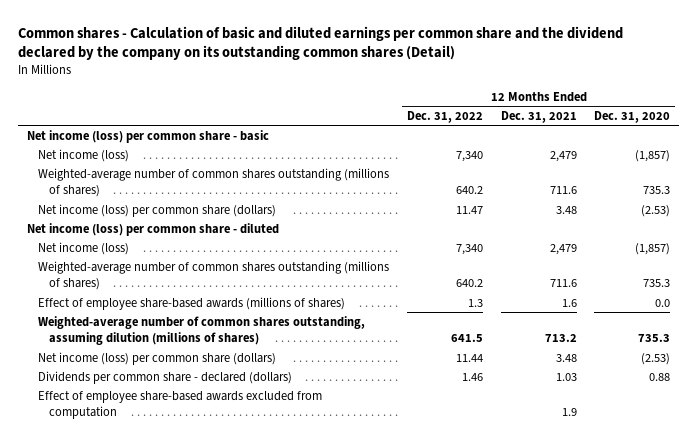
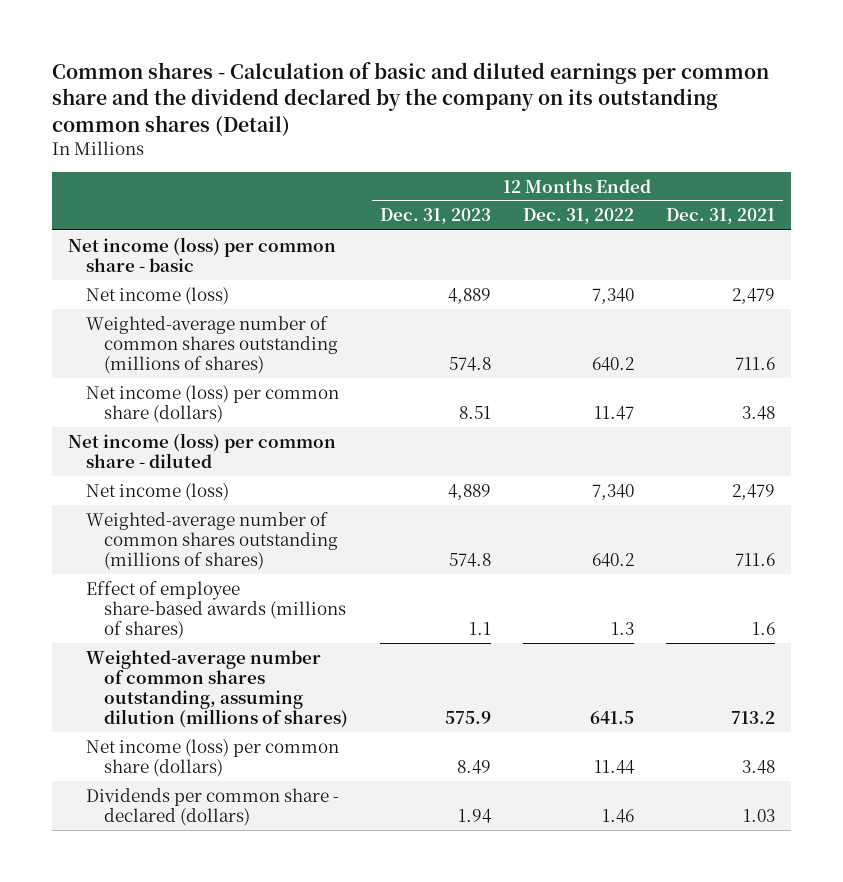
[594,110,671,123] Dec. 31, 2020 -> none
none -> [379,208,491,225] Dec. 31, 2023
[38,390,323,420] Effect of employee share-based awards excluded from computation -> none

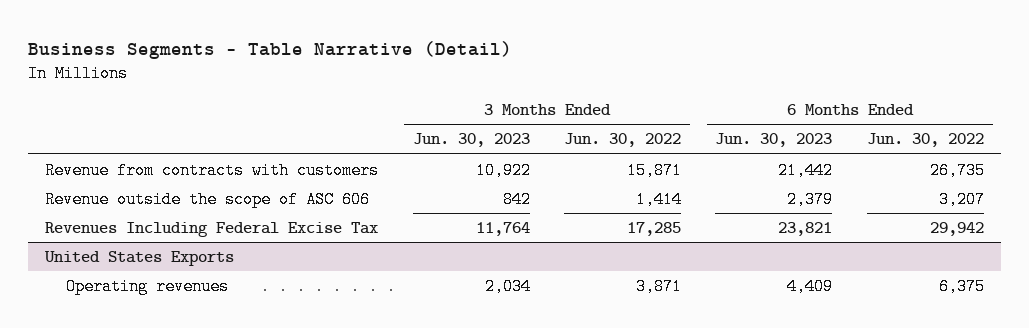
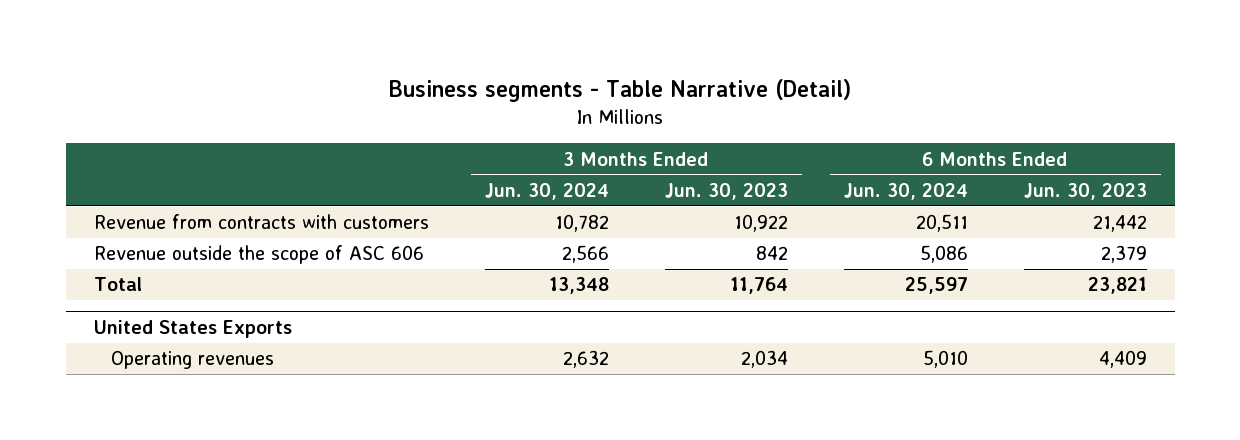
[27,40,512,59] Business Segments - Table Narrative (Detail) -> [389,78,852,102] Business segments - Table Narrative (Detail)
[564,133,682,148] Jun. 30, 2022 -> none
[866,133,984,148] Jun. 30, 2022 -> none
none -> [484,182,609,200] Jun. 30, 2024
none -> [843,182,968,200] Jun. 30, 2024
[45,221,379,237] Revenues Including Federal Excise Tax -> [93,277,142,292] Total

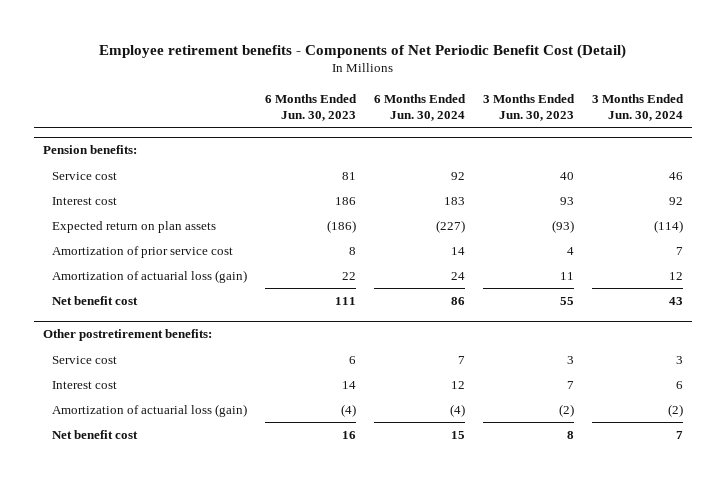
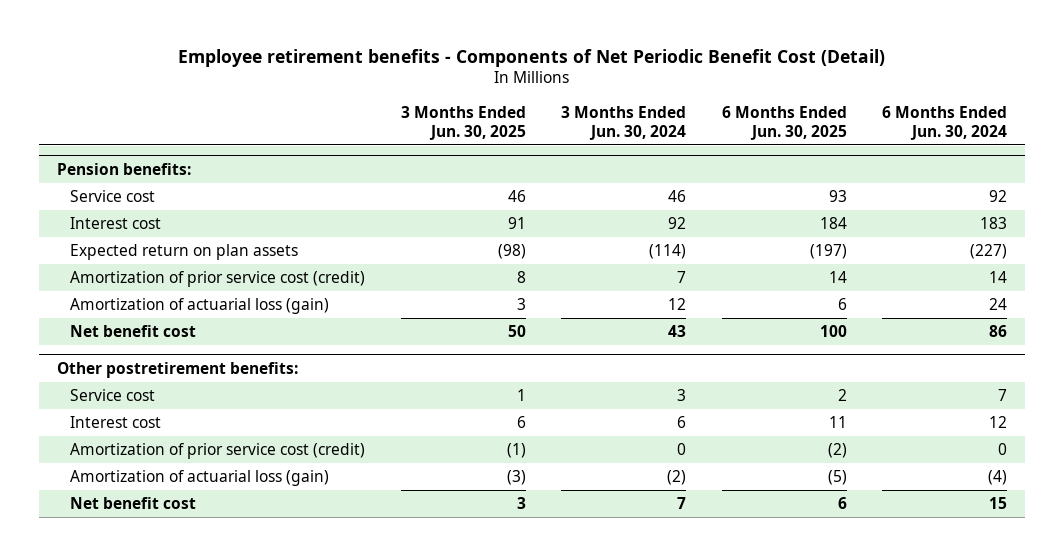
[265,93,358,122] 6 Months Ended Jun. 30, 2023 -> none
[482,93,575,122] 3 Months Ended Jun. 30, 2023 -> none
none -> [400,105,526,140] 3 Months Ended Jun. 30, 2025
none -> [721,105,847,140] 6 Months Ended Jun. 30, 2025
[52,245,234,258] Amortization of prior service cost -> [70,271,366,288] Amortization of prior service cost (credit)
none -> [70,443,366,460] Amortization of prior service cost (credit)

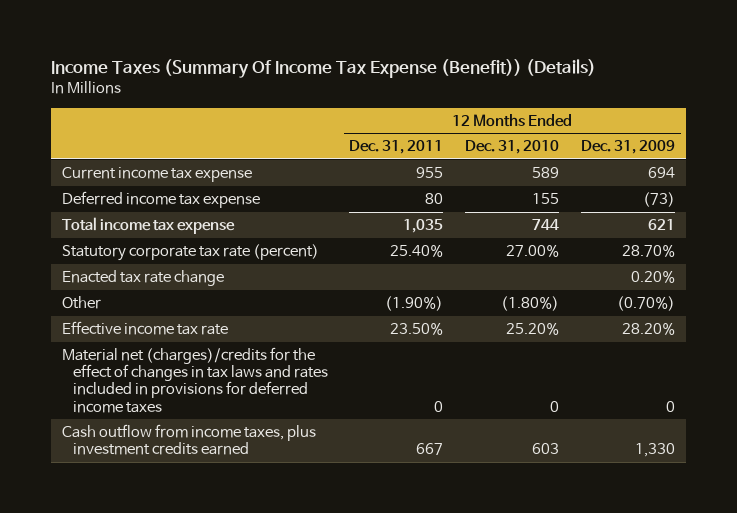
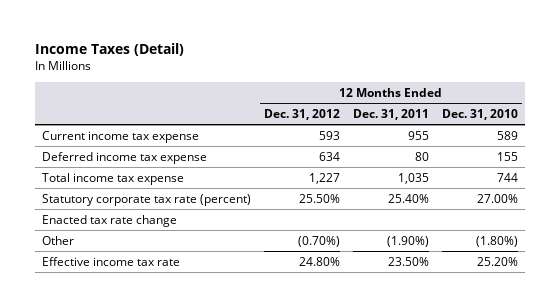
[50,59,596,79] Income Taxes (Summary Of Income Tax Expense (Benefit)) (Details) -> [34,42,184,56] Income Taxes (Detail)
[581,140,676,155] Dec. 31, 2009 -> none
none -> [263,109,340,121] Dec. 31, 2012
[61,347,328,413] Material net (charges)/credits for the effect of changes in tax laws and rates included in provisions for deferred income taxes -> none
[61,424,316,456] Cash outflow from income taxes, plus investment credits earned -> none

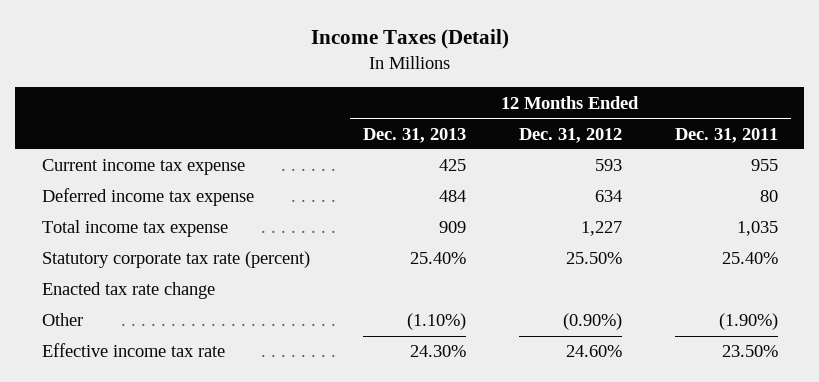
[442,109,519,121] Dec. 31, 2010 -> none
none -> [362,127,466,143] Dec. 31, 2013
[297,235,340,247] (0.70%) -> [562,313,622,331] (0.90%)
[298,256,340,266] 24.80% -> [565,345,622,358] 24.60%

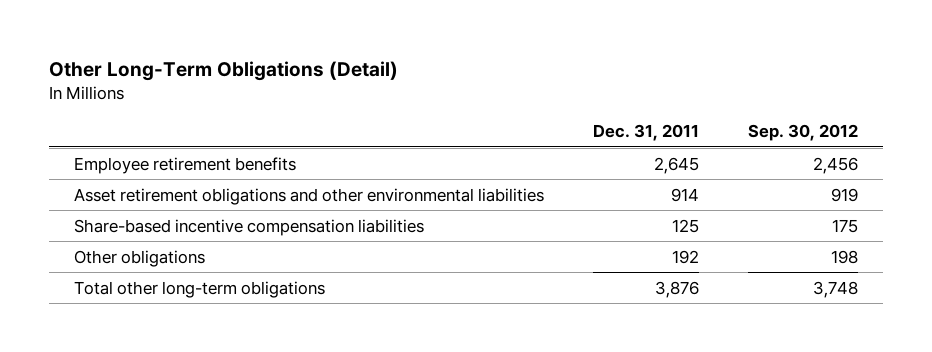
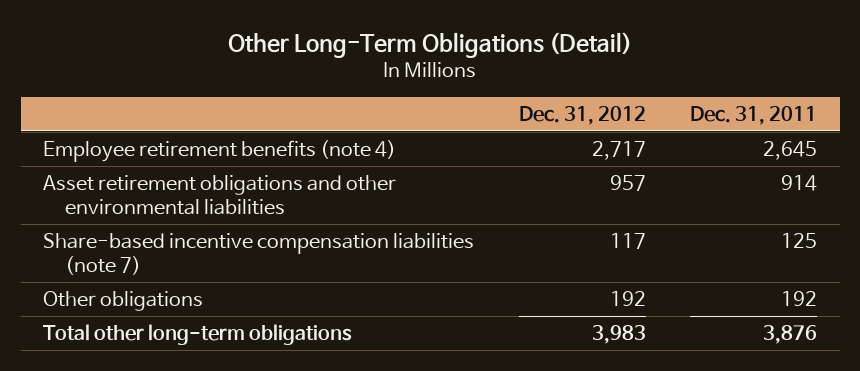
[748,124,859,142] Sep. 30, 2012 -> none
none -> [518,105,646,125] Dec. 31, 2012
[73,156,296,174] Employee retirement benefits -> [42,140,396,163] Employee retirement benefits (note 4)
[73,218,424,236] Share-based incentive compensation liabilities -> [42,233,474,276] Share-based incentive compensation liabilities (note 7)

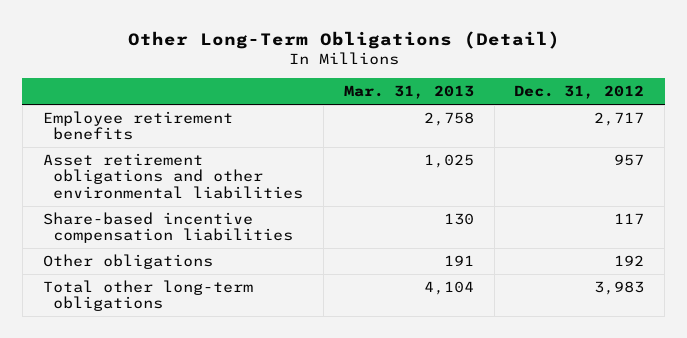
[690,105,818,125] Dec. 31, 2011 -> none
none -> [343,85,474,100] Mar. 31, 2013
[42,140,396,163] Employee retirement benefits (note 4) -> [42,110,233,141] Employee retirement benefits
[42,233,474,276] Share-based incentive compensation liabilities (note 7) -> [42,211,294,244] Share-based incentive compensation liabilities

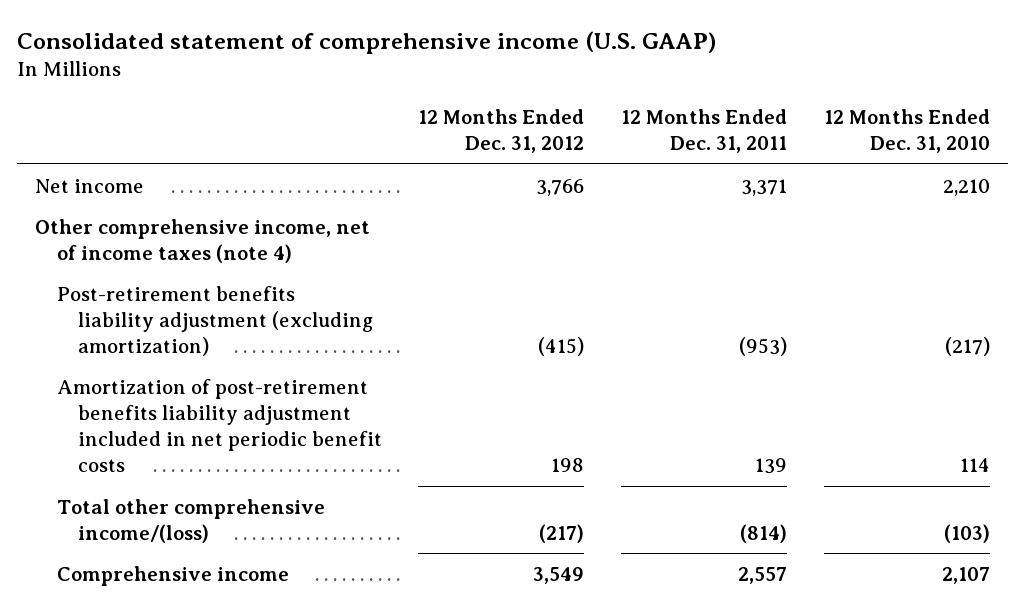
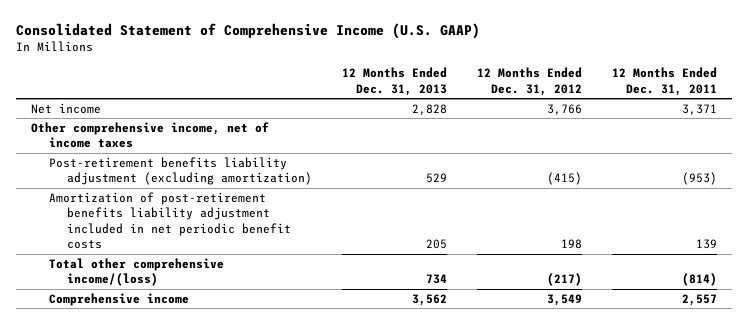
[16,30,716,54] Consolidated statement of comprehensive income (U.S. GAAP) -> [16,23,481,40] Consolidated Statement of Comprehensive Income (U.S. GAAP)
[823,109,990,154] 12 Months Ended Dec. 31, 2010 -> none
none -> [342,67,448,96] 12 Months Ended Dec. 31, 2013
[35,218,371,263] Other comprehensive income, net of income taxes (note 4) -> [31,121,270,149] Other comprehensive income, net of income taxes

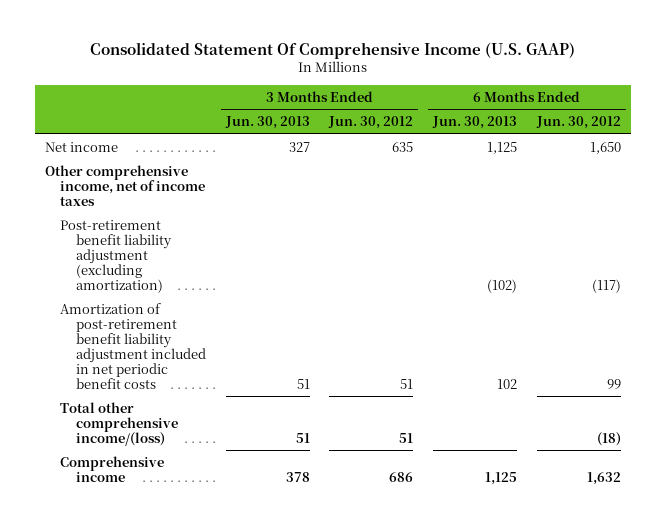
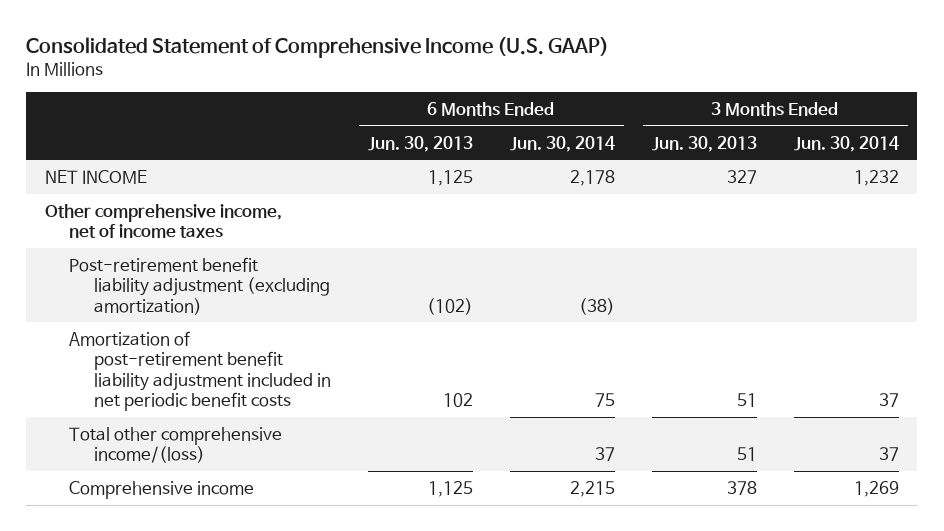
[89,41,575,59] Consolidated Statement Of Comprehensive Income (U.S. GAAP) -> [26,36,610,58] Consolidated Statement of Comprehensive Income (U.S. GAAP)
[328,116,414,130] Jun. 30, 2012 -> none
[535,116,621,130] Jun. 30, 2012 -> none
none -> [509,135,615,152] Jun. 30, 2014
none -> [793,135,899,152] Jun. 30, 2014
[44,141,118,152] Net income -> [44,169,147,184] NET INCOME

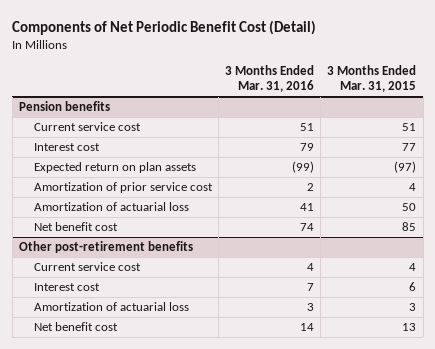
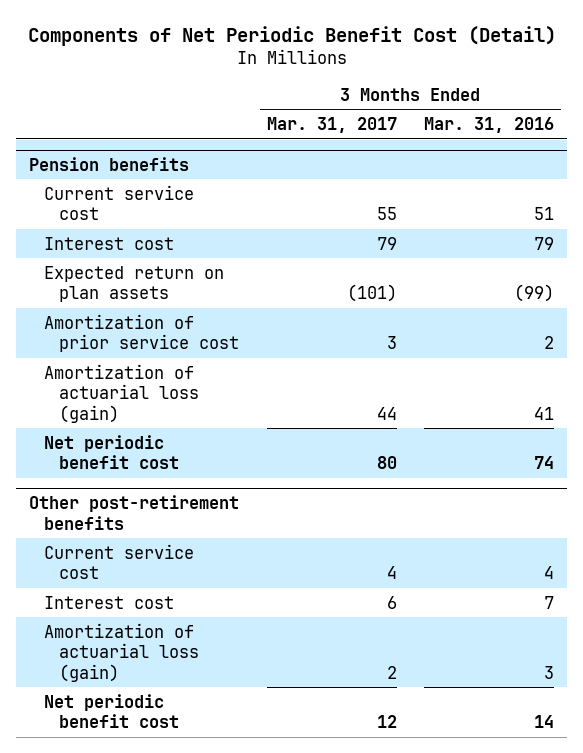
[327,65,417,93] 3 Months Ended Mar. 31, 2015 -> none
none -> [266,117,397,134] Mar. 31, 2017
[33,202,189,212] Amortization of actuarial loss -> [44,363,199,423] Amortization of actuarial loss (gain)
[33,222,118,232] Net benefit cost -> [44,434,179,470] Net periodic benefit cost
[33,302,189,312] Amortization of actuarial loss -> [44,622,199,682] Amortization of actuarial loss (gain)
[33,322,118,332] Net benefit cost -> [44,693,179,729] Net periodic benefit cost

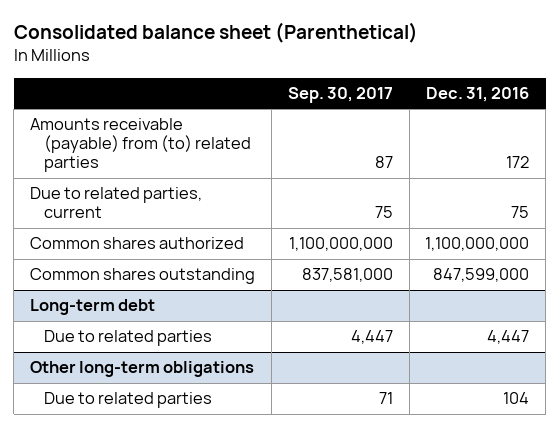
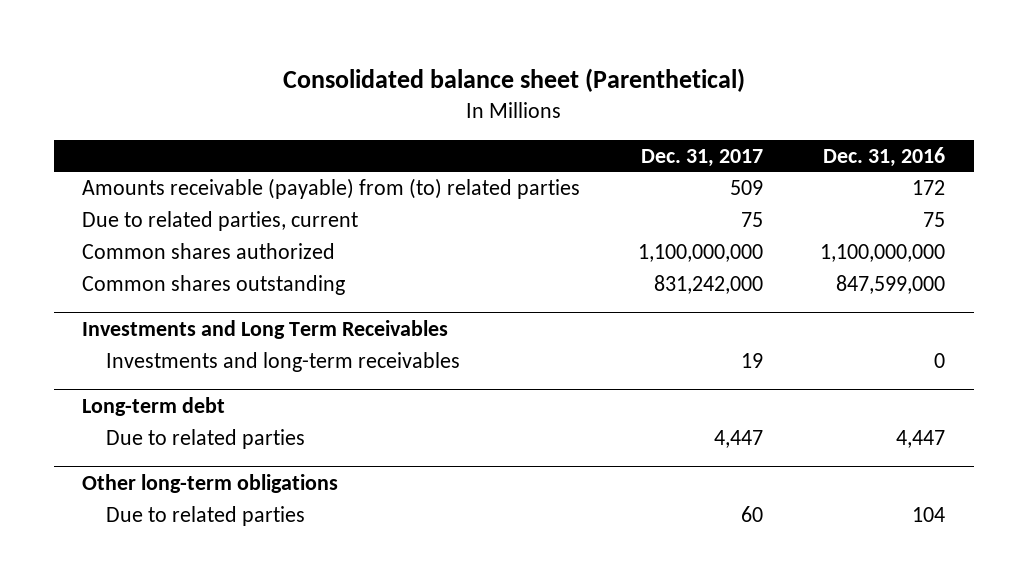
[287,86,393,103] Sep. 30, 2017 -> none
none -> [640,148,763,167] Dec. 31, 2017
none -> [82,319,449,339] Investments and Long Term Receivables
none -> [105,352,460,373] Investments and long-term receivables

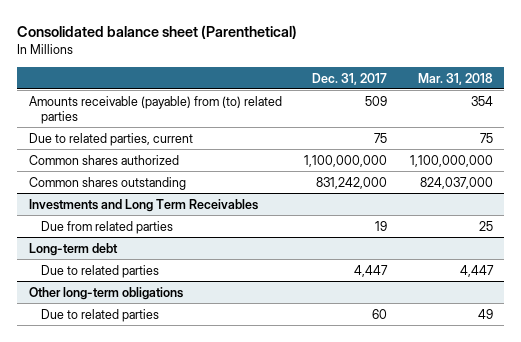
[823,146,946,167] Dec. 31, 2016 -> none
none -> [417,72,493,85] Mar. 31, 2018
[105,352,460,373] Investments and long-term receivables -> [40,220,173,234] Due from related parties

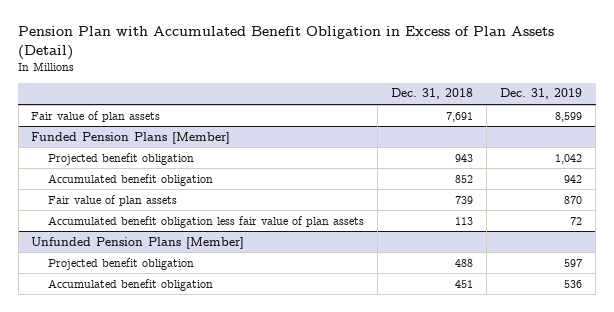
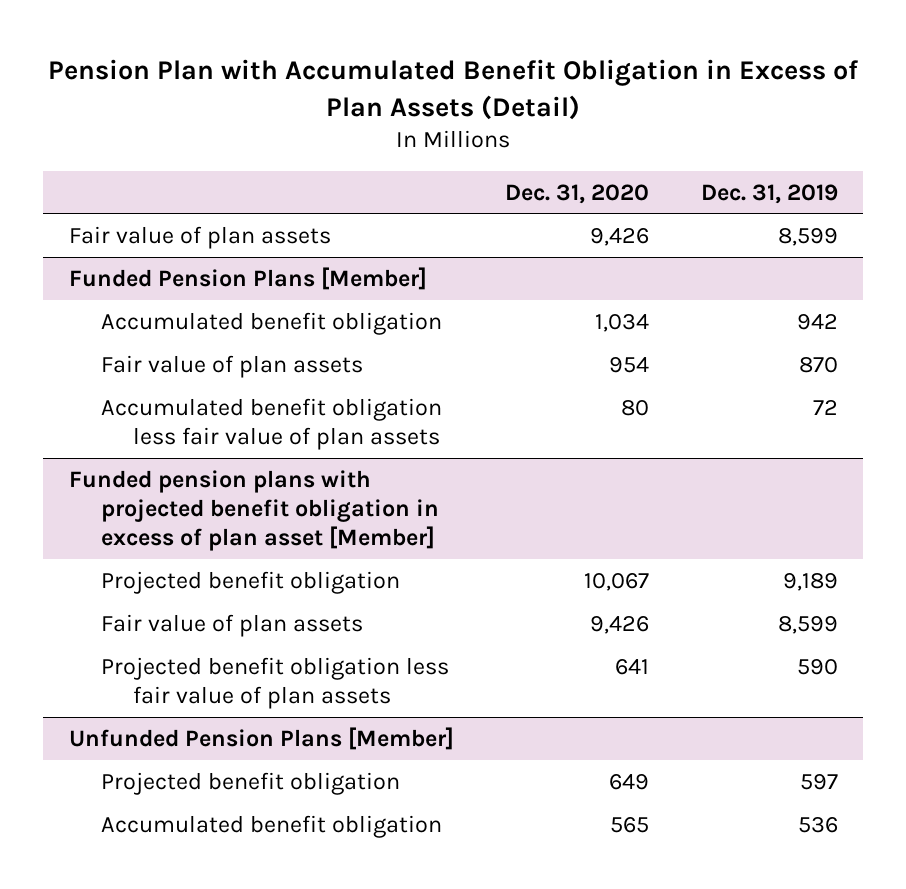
[391,88,474,100] Dec. 31, 2018 -> none
none -> [505,183,650,204] Dec. 31, 2020
[48,152,195,165] Projected benefit obligation -> none
none -> [68,469,439,552] Funded pension plans with projected benefit obligation in excess of plan asset [Member]
none -> [100,570,400,594] Projected benefit obligation
none -> [100,613,363,637] Fair value of plan assets
none -> [100,656,449,709] Projected benefit obligation less fair value of plan assets

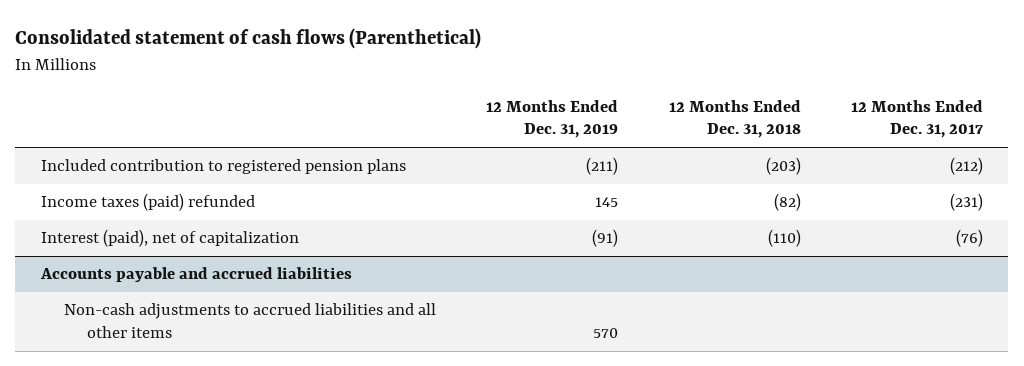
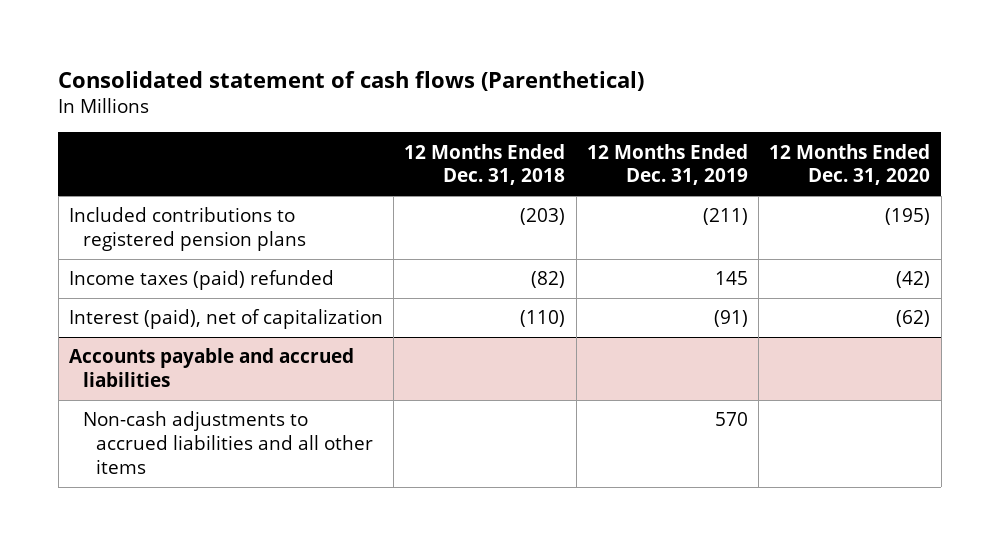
[851,100,984,139] 12 Months Ended Dec. 31, 2017 -> none
none -> [769,143,931,186] 12 Months Ended Dec. 31, 2020
[40,159,406,175] Included contribution to registered pension plans -> [68,207,306,252] Included contributions to registered pension plans

